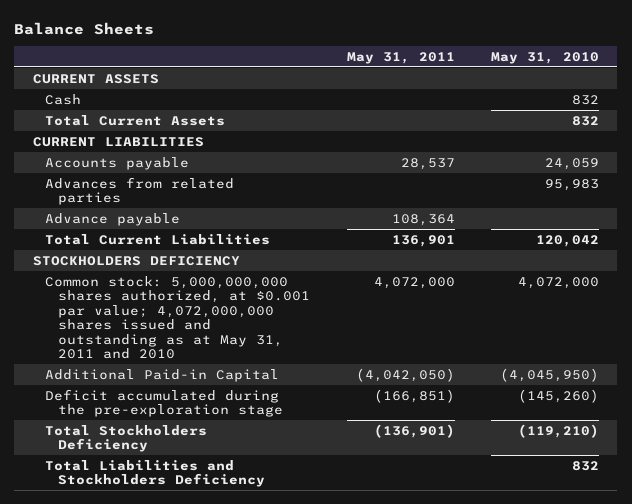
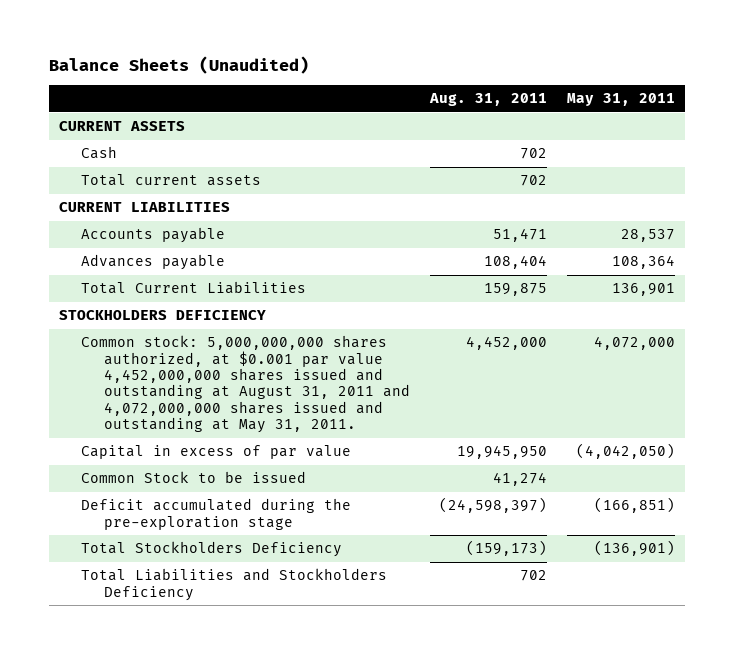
[14,21,155,35] Balance Sheets -> [48,55,309,74] Balance Sheets (Unaudited)
[491,51,600,64] May 31, 2010 -> none
none -> [428,93,547,107] Aug. 31, 2011
[45,114,226,126] Total Current Assets -> [81,174,262,187] Total current assets
[45,176,235,206] Advances from related parties -> none
[45,212,181,226] Advance payable -> [81,254,226,271] Advances payable
[45,275,311,360] Common stock: 5,000,000,000 shares authorized, at $0.001 par value; 4,072,000,000 shares issued and outstanding as at May 31, 2011 and 2010 -> [81,335,410,434] Common stock: 5,000,000,000 shares authorized, at $0.001 par value 4,452,000,000 shares issued and outstanding at August 31, 2011 and 4,072,000,000 shares issued and outstanding at May 31, 2011.
[45,368,280,382] Additional Paid-in Capital -> [81,445,352,460] Capital in excess of par value
none -> [81,471,307,484] Common Stock to be issued

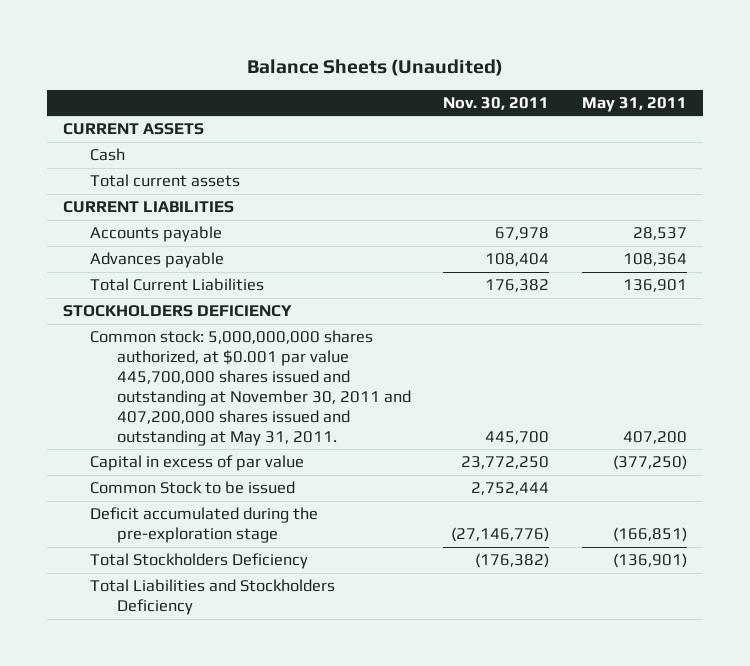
[428,93,547,107] Aug. 31, 2011 -> none
none -> [443,96,550,110] Nov. 30, 2011
[81,335,410,434] Common stock: 5,000,000,000 shares authorized, at $0.001 par value 4,452,000,000 shares issued and outstanding at August 31, 2011 and 4,072,000,000 shares issued and outstanding at May 31, 2011. -> [89,330,411,446] Common stock: 5,000,000,000 shares authorized, at $0.001 par value 445,700,000 shares issued and outstanding at November 30, 2011 and 407,200,000 shares issued and outstanding at May 31, 2011.
[594,336,676,351] 4,072,000 -> [623,430,688,444] 407,200
[576,443,676,460] (4,042,050) -> [613,455,688,471] (377,250)

